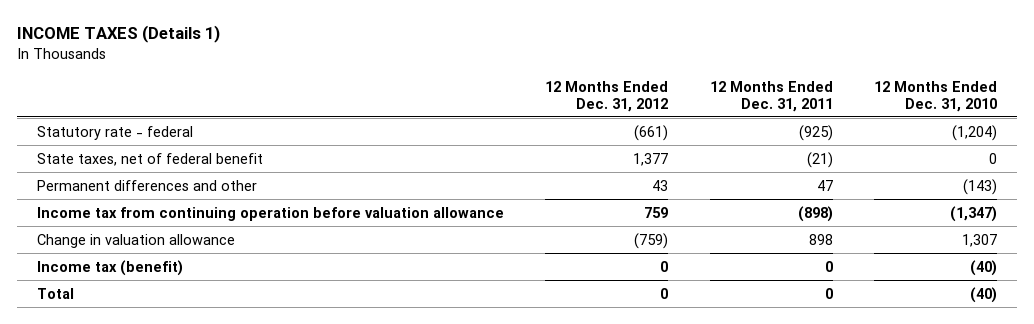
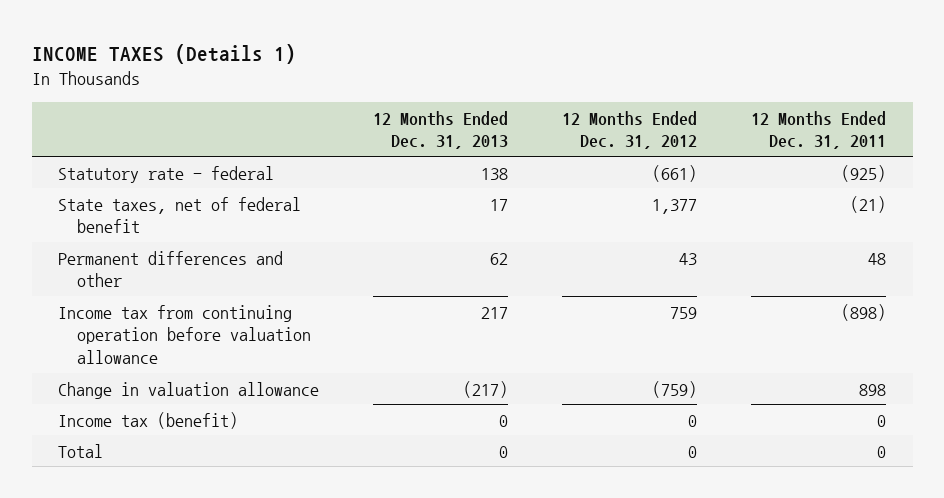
[873,80,997,112] 12 Months Ended Dec. 31, 2010 -> none
none -> [373,110,509,150] 12 Months Ended Dec. 31, 2013
[816,179,833,191] 47 -> [867,252,886,265] 48

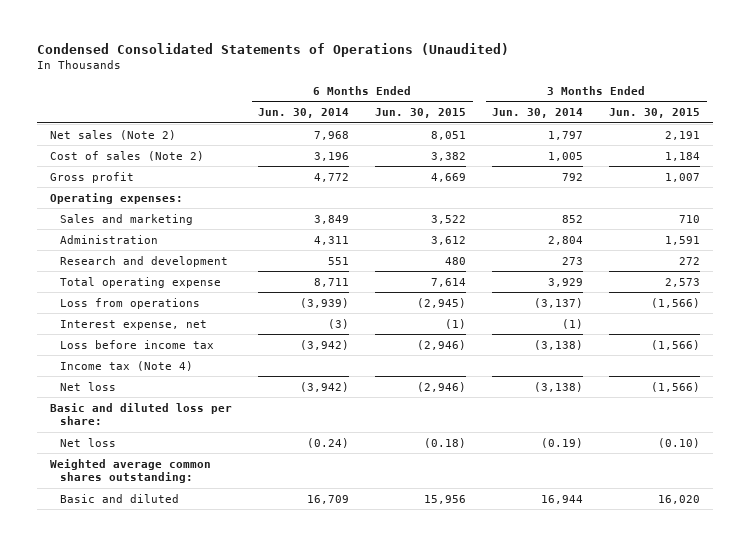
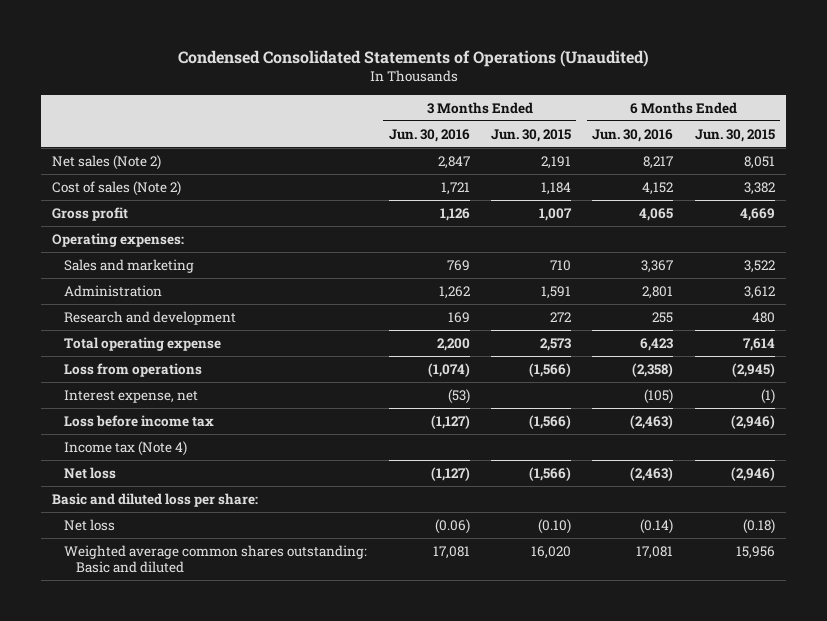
[258,108,350,119] Jun. 30, 2014 -> none
[492,108,584,119] Jun. 30, 2014 -> none
none -> [388,128,470,142] Jun. 30, 2016
none -> [592,128,674,142] Jun. 30, 2016
[50,458,212,484] Weighted average common shares outstanding: -> none
[60,493,180,503] Basic and diluted -> [64,544,368,573] Weighted average common shares outstanding: Basic and diluted

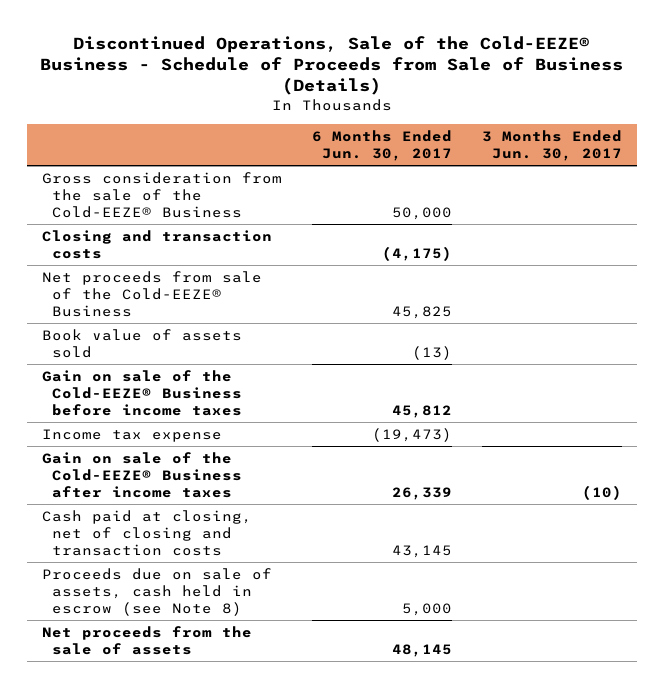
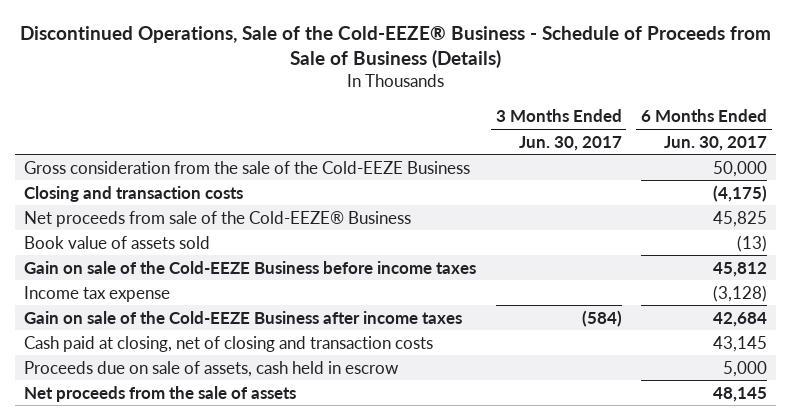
[42,171,283,219] Gross consideration from the sale of the Cold-EEZE® Business -> [24,160,471,174] Gross consideration from the sale of the Cold-EEZE Business
[42,369,243,417] Gain on sale of the Cold-EEZE® Business before income taxes -> [24,260,477,274] Gain on sale of the Cold-EEZE Business before income taxes
[372,427,453,442] (19,473) -> [712,284,767,302] (3,128)
[42,451,243,499] Gain on sale of the Cold-EEZE® Business after income taxes -> [24,310,463,324] Gain on sale of the Cold-EEZE Business after income taxes
[392,487,453,501] 26,339 -> [712,311,767,327] 42,684
[581,485,622,501] (10) -> [581,309,622,327] (584)
[42,567,273,617] Proceeds due on sale of assets, cash held in escrow (see Note 8) -> [24,360,400,377] Proceeds due on sale of assets, cash held in escrow

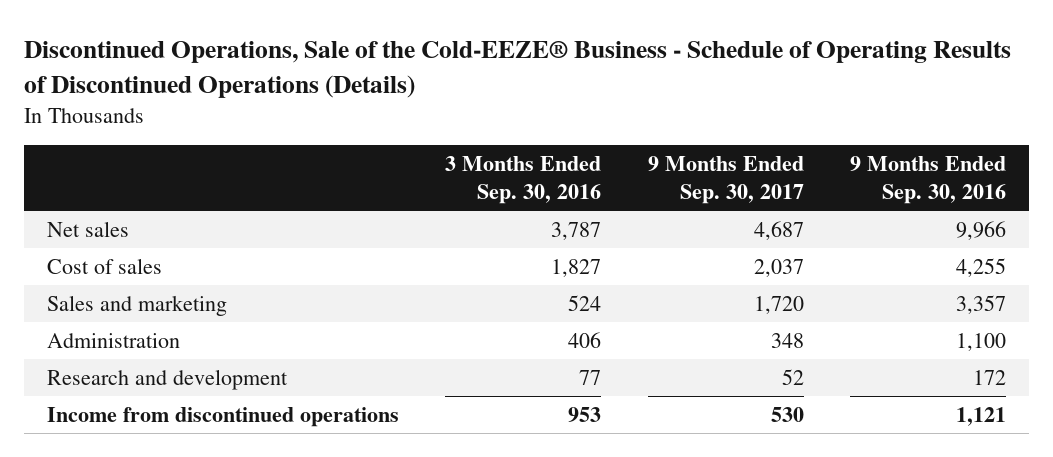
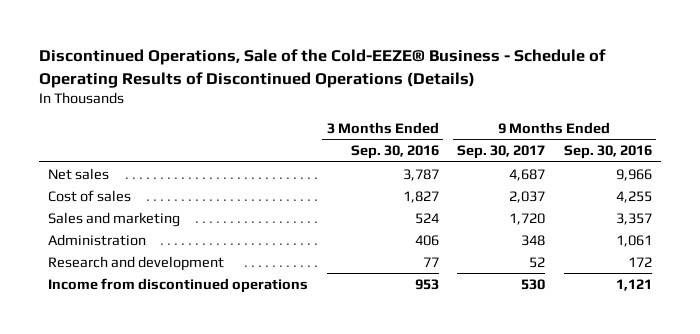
[956,332,1007,351] 1,100 -> [615,234,652,247] 1,061

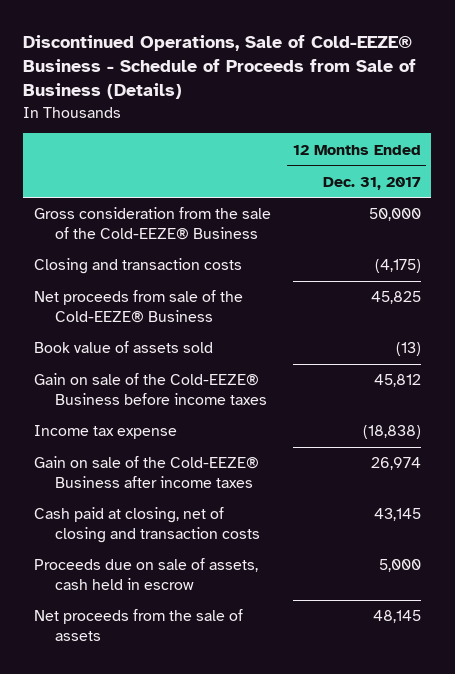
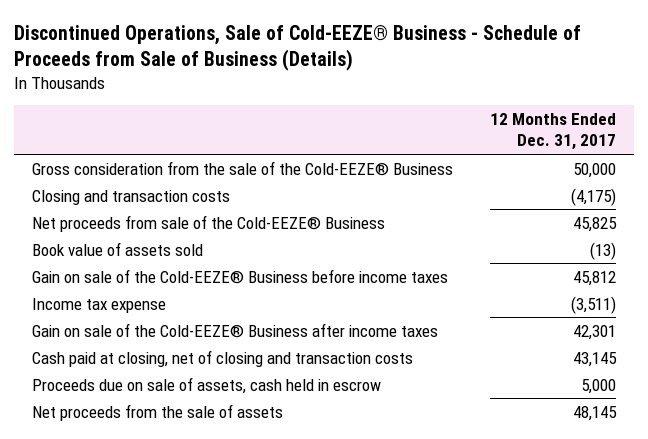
[362,425,421,440] (18,838) -> [570,295,616,314] (3,511)
[370,457,421,471] 26,974 -> [572,324,616,340] 42,301

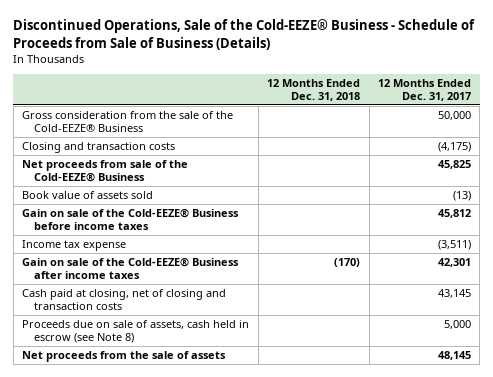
[14,25,582,72] Discontinued Operations, Sale of Cold-EEZE® Business - Schedule of Proceeds from Sale of Business (Details) -> [13,19,476,50] Discontinued Operations, Sale of the Cold-EEZE® Business - Schedule of Proceeds from Sale of Business (Details)
none -> [267,78,361,102] 12 Months Ended Dec. 31, 2018
[32,376,382,394] Proceeds due on sale of assets, cash held in escrow -> [22,319,250,344] Proceeds due on sale of assets, cash held in escrow (see Note 8)

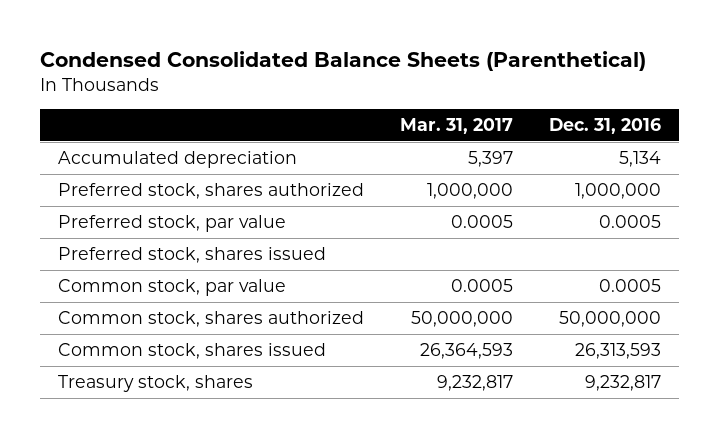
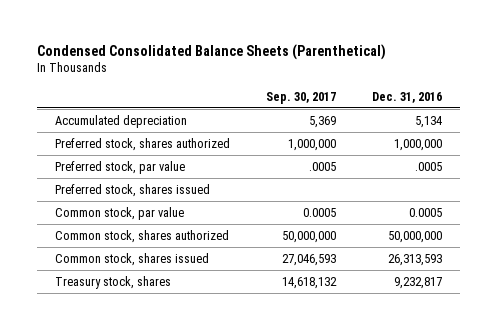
[400,118,514,135] Mar. 31, 2017 -> none
none -> [265,91,336,104] Sep. 30, 2017
[599,215,662,229] 0.0005 -> [414,161,442,171] .0005

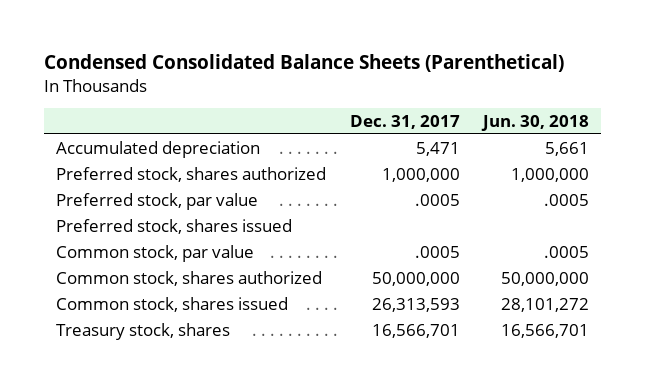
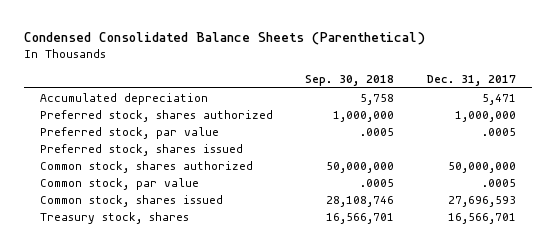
[481,114,590,131] Jun. 30, 2018 -> none
none -> [305,75,395,87] Sep. 30, 2018
[55,244,254,262] Common stock, par value -> [39,177,199,190] Common stock, par value
[371,297,460,312] 26,313,593 -> [447,195,516,207] 27,696,593

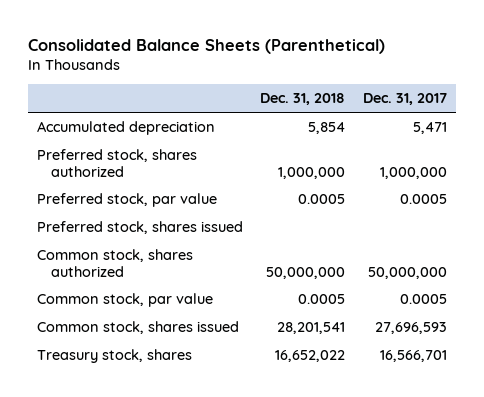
[23,32,425,46] Condensed Consolidated Balance Sheets (Parenthetical) -> [28,38,386,54] Consolidated Balance Sheets (Parenthetical)
[305,75,395,87] Sep. 30, 2018 -> none
none -> [260,93,346,106] Dec. 31, 2018
[481,127,516,136] .0005 -> [399,193,447,204] 0.0005
[481,178,516,187] .0005 -> [399,293,447,304] 0.0005

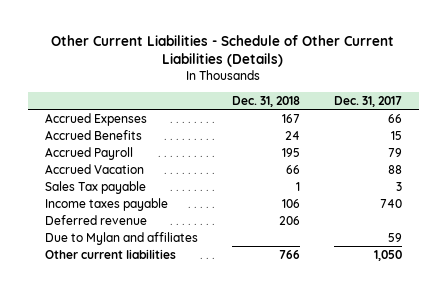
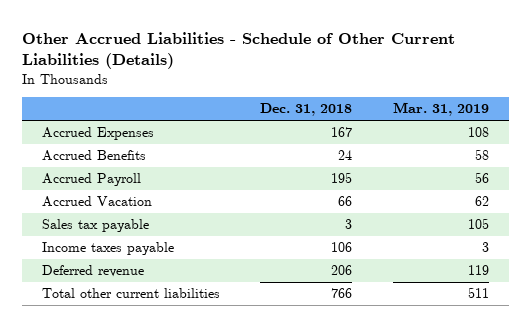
[51,34,395,68] Other Current Liabilities - Schedule of Other Current Liabilities (Details) -> [22,31,456,70] Other Accrued Liabilities - Schedule of Other Current Liabilities (Details)
[333,95,402,107] Dec. 31, 2017 -> none
none -> [392,102,489,117] Mar. 31, 2019
[44,180,146,194] Sales Tax payable -> [42,219,150,233] Sales tax payable
[295,181,300,191] 1 -> [345,219,353,230] 3
[44,231,198,245] Due to Mylan and affiliates -> none
[44,248,176,259] Other current liabilities -> [42,288,221,299] Total other current liabilities

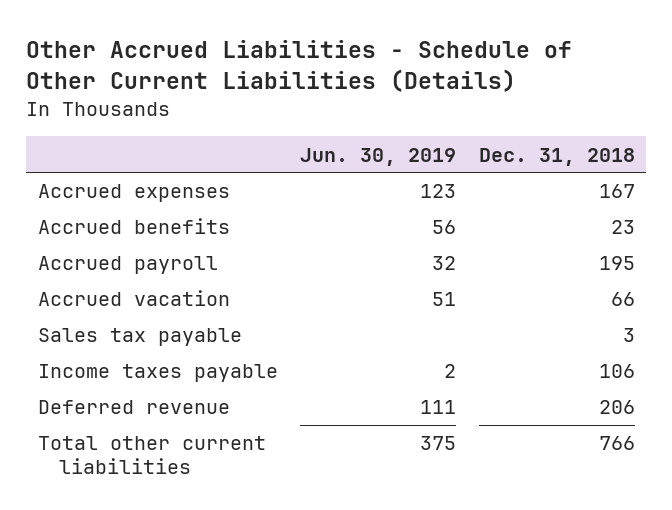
[392,102,489,117] Mar. 31, 2019 -> none
none -> [300,147,457,166] Jun. 30, 2019
[42,127,155,141] Accrued Expenses -> [37,184,230,203] Accrued expenses
[42,150,147,162] Accrued Benefits -> [37,218,230,235] Accrued benefits
[338,150,353,161] 24 -> [610,220,635,235] 23
[42,173,142,187] Accrued Payroll -> [37,256,218,275] Accrued payroll
[42,196,153,208] Accrued Vacation -> [37,290,230,307] Accrued vacation

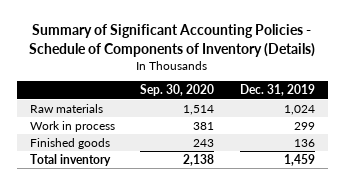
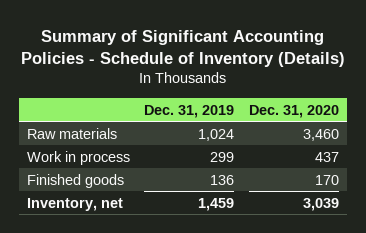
[29,24,316,57] Summary of Significant Accounting Policies - Schedule of Components of Inventory (Details) -> [20,29,345,67] Summary of Significant Accounting Policies - Schedule of Inventory (Details)
[140,84,215,97] Sep. 30, 2020 -> none
none -> [249,104,340,118] Dec. 31, 2020
[29,153,111,166] Total inventory -> [26,197,123,211] Inventory, net

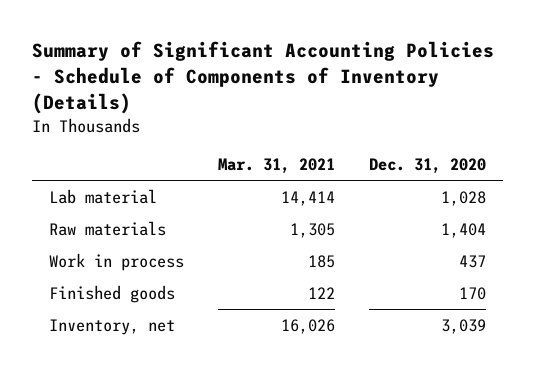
[20,29,345,67] Summary of Significant Accounting Policies - Schedule of Inventory (Details) -> [31,41,494,115] Summary of Significant Accounting Policies - Schedule of Components of Inventory (Details)
[144,104,235,118] Dec. 31, 2019 -> none
none -> [217,157,335,174] Mar. 31, 2021
none -> [48,188,157,204] Lab material
[303,128,340,141] 3,460 -> [441,222,487,238] 1,404

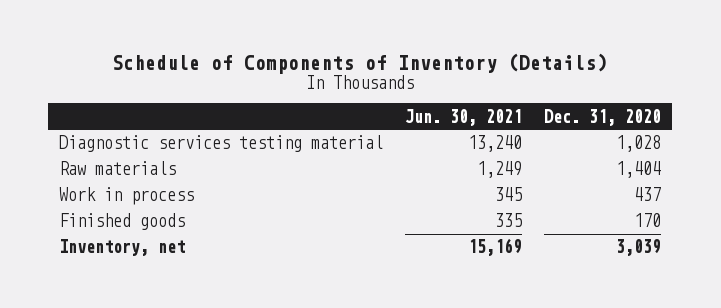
[31,41,494,115] Summary of Significant Accounting Policies - Schedule of Components of Inventory (Details) -> [112,53,608,75] Schedule of Components of Inventory (Details)
[217,157,335,174] Mar. 31, 2021 -> none
none -> [405,108,523,126] Jun. 30, 2021
[48,188,157,204] Lab material -> [59,135,384,153] Diagnostic services testing material

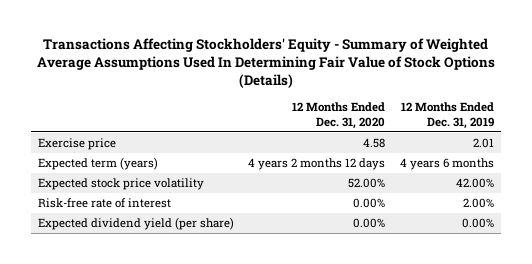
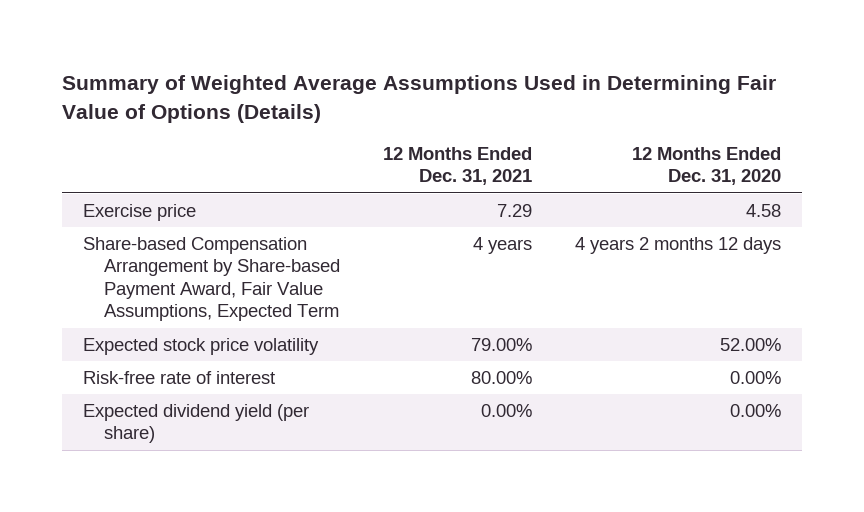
[36,38,495,89] Transactions Affecting Stockholders' Equity - Summary of Weighted Average Assumptions Used In Determining Fair Value of Stock Options (Details) -> [61,75,776,123] Summary of Weighted Average Assumptions Used in Determining Fair Value of Options (Details)
[400,102,494,129] 12 Months Ended Dec. 31, 2019 -> none
none -> [382,146,532,186] 12 Months Ended Dec. 31, 2021
[38,157,159,171] Expected term (years) -> [83,236,340,322] Share-based Compensation Arrangement by Share-based Payment Award, Fair Value Assumptions, Expected Term

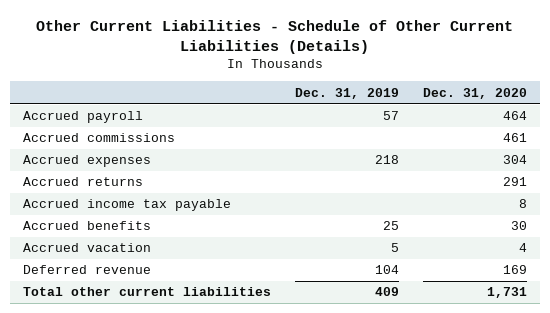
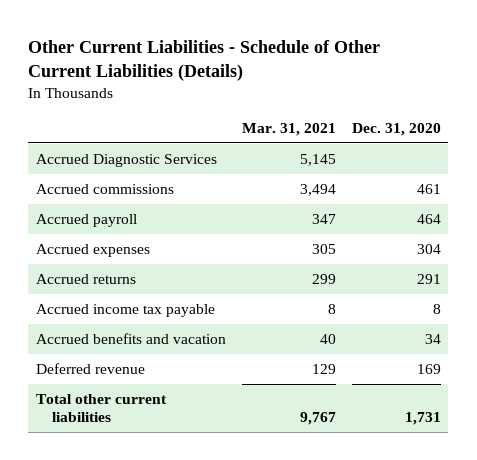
[294,87,399,99] Dec. 31, 2019 -> none
none -> [241,123,336,137] Mar. 31, 2021
none -> [36,153,218,167] Accrued Diagnostic Services
[22,111,143,124] Accrued payroll -> [36,213,138,227] Accrued payroll
[22,243,151,253] Accrued vacation -> none
[22,221,151,231] Accrued benefits -> [36,332,227,344] Accrued benefits and vacation
[511,221,528,231] 30 -> [424,333,441,344] 34

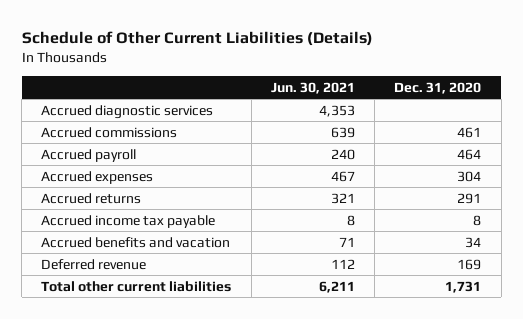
[28,39,381,81] Other Current Liabilities - Schedule of Other Current Liabilities (Details) -> [21,31,373,47] Schedule of Other Current Liabilities (Details)
[241,123,336,137] Mar. 31, 2021 -> none
none -> [270,81,355,94] Jun. 30, 2021
[36,153,218,167] Accrued Diagnostic Services -> [41,104,214,119] Accrued diagnostic services

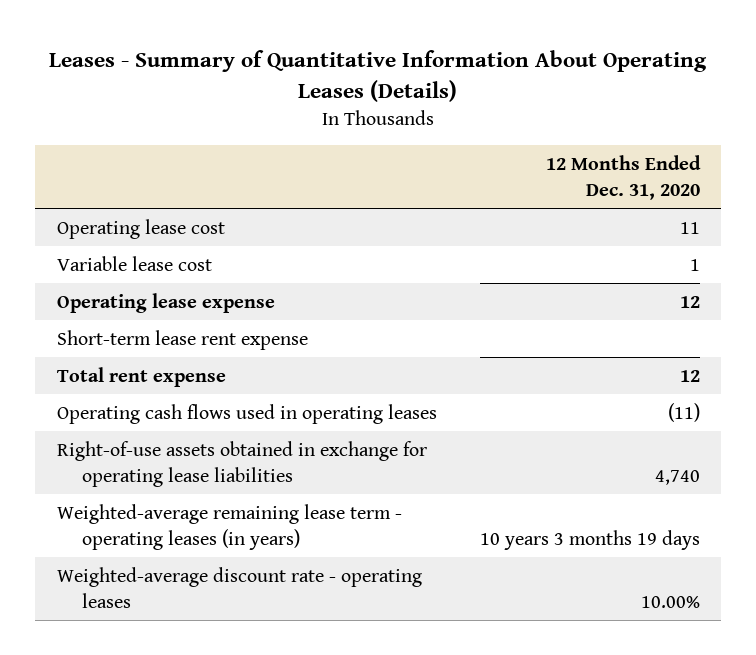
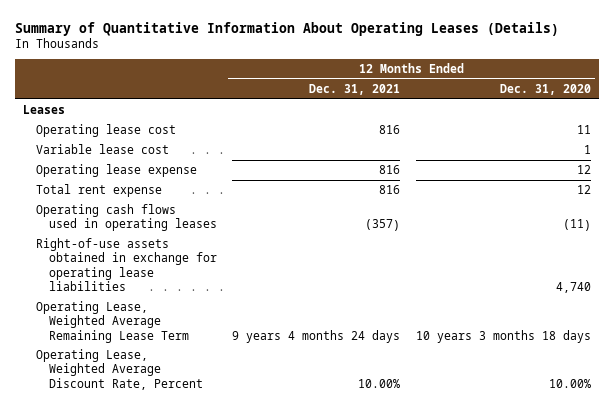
[49,49,708,102] Leases - Summary of Quantitative Information About Operating Leases (Details) -> [15,21,560,36] Summary of Quantitative Information About Operating Leases (Details)
none -> [309,83,401,95] Dec. 31, 2021
none -> [23,104,66,114] Leases
[56,329,308,350] Short-term lease rent expense -> none
[56,503,402,550] Weighted-average remaining lease term - operating leases (in years) -> [35,300,189,343] Operating Lease, Weighted Average Remaining Lease Term
[479,529,700,550] 10 years 3 months 19 days -> [416,329,592,343] 10 years 3 months 18 days
[56,566,422,608] Weighted-average discount rate - operating leases -> [35,348,203,390] Operating Lease, Weighted Average Discount Rate, Percent

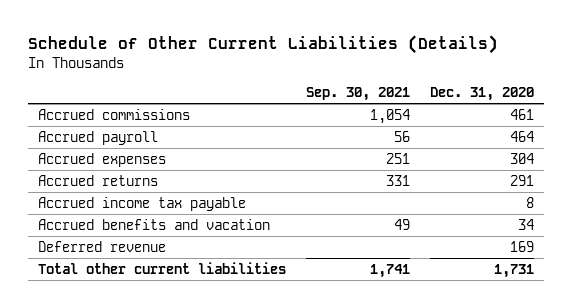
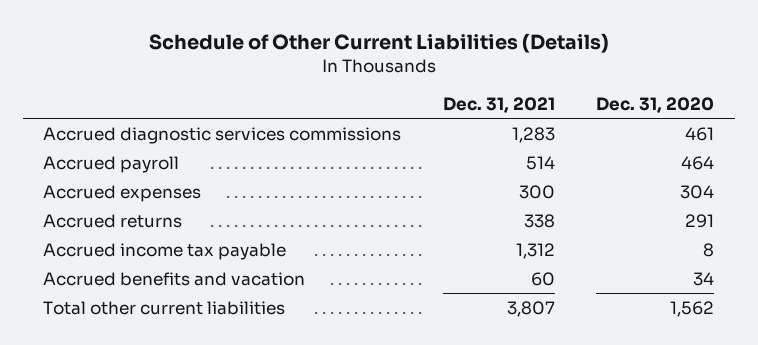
[306,87,411,102] Sep. 30, 2021 -> none
none -> [442,97,555,114] Dec. 31, 2021
[38,108,191,120] Accrued commissions -> [43,126,402,144] Accrued diagnostic services commissions
[38,240,167,252] Deferred revenue -> none
[493,263,534,278] 1,731 -> [670,300,715,317] 1,562

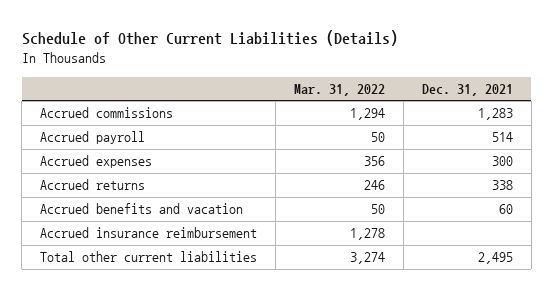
[596,97,715,114] Dec. 31, 2020 -> none
none -> [293,83,385,96] Mar. 31, 2022
[43,126,402,144] Accrued diagnostic services commissions -> [40,107,174,119] Accrued commissions
[43,242,287,260] Accrued income tax payable -> none
none -> [40,227,258,239] Accrued insurance reimbursement
[506,300,555,317] 3,807 -> [477,252,513,265] 2,495

